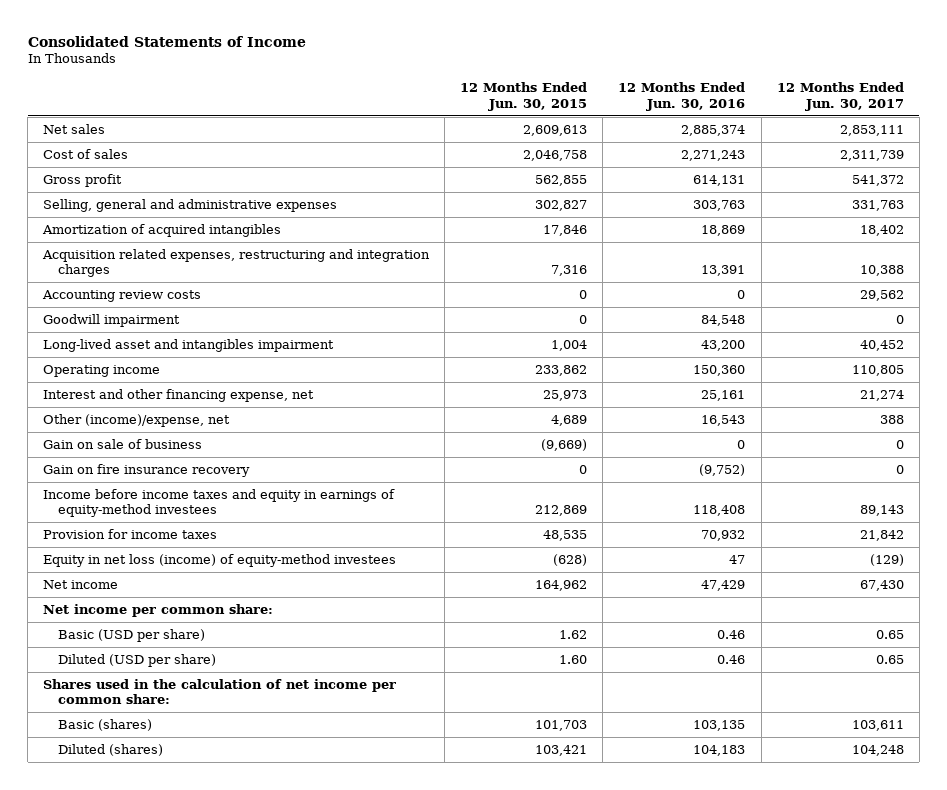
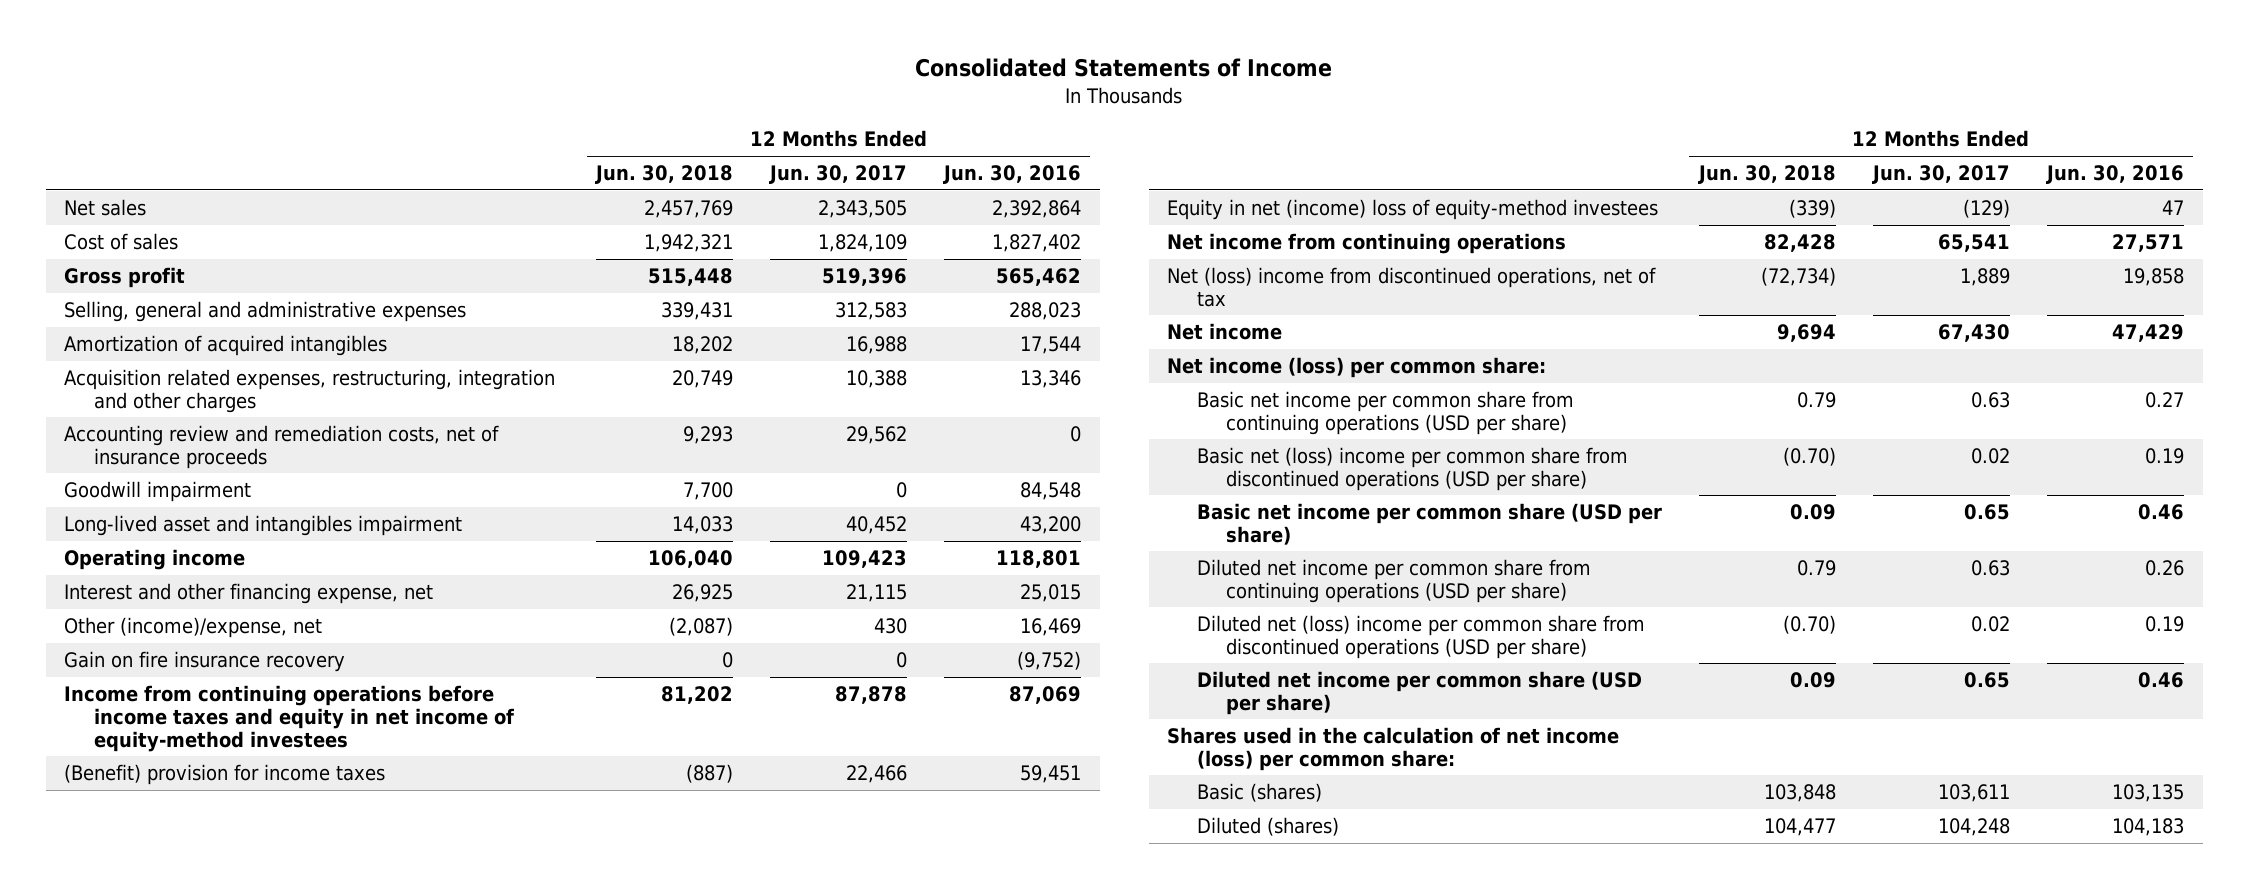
[460,82,588,111] 12 Months Ended Jun. 30, 2015 -> none
none -> [594,164,733,184] Jun. 30, 2018
[681,124,746,136] 2,885,374 -> [992,199,1082,218] 2,392,864
[839,124,904,136] 2,853,111 -> [818,199,908,218] 2,343,505
[681,149,746,161] 2,271,243 -> [992,233,1082,252] 1,827,402
[839,149,904,161] 2,311,739 -> [818,233,908,252] 1,824,109
[693,174,746,186] 614,131 -> [996,267,1082,286] 565,462
[851,174,904,186] 541,372 -> [822,267,908,286] 519,396
[693,199,746,211] 303,763 -> [1009,301,1082,320] 288,023
[851,199,904,211] 331,763 -> [835,301,908,320] 312,583
[701,224,746,236] 18,869 -> [1020,335,1082,354] 17,544
[859,224,904,236] 18,402 -> [846,335,908,354] 16,988
[42,248,431,278] Acquisition related expenses, restructuring and integration charges -> [64,368,556,413] Acquisition related expenses, restructuring, integration and other charges
[701,265,746,277] 13,391 -> [1020,369,1082,388] 13,346
[42,289,202,302] Accounting review costs -> [64,424,500,469] Accounting review and remediation costs, net of insurance proceeds
[43,438,203,449] Gain on sale of business -> none
[693,364,746,376] 150,360 -> [996,549,1082,568] 118,801
[851,364,904,376] 110,805 -> [822,549,908,568] 109,423
[701,389,746,401] 25,161 -> [1020,583,1082,602] 25,015
[859,389,904,401] 21,274 -> [846,583,908,602] 21,115
[701,414,746,426] 16,543 -> [1020,617,1082,636] 16,469
[879,414,904,424] 388 -> [874,617,908,634] 430
[43,488,396,518] Income before income taxes and equity in earnings of equity-method investees -> [64,684,514,752] Income from continuing operations before income taxes and equity in net income of equity-method investees
[693,505,746,517] 118,408 -> [1009,685,1082,704] 87,069
[859,505,904,517] 89,143 -> [835,685,908,704] 87,878
[43,528,218,539] Provision for income taxes -> [64,763,386,785] (Benefit) provision for income taxes
[701,529,746,541] 70,932 -> [1020,764,1082,783] 59,451
[859,529,904,541] 21,842 -> [846,764,908,783] 22,466
[43,553,397,567] Equity in net loss (income) of equity-method investees -> [1167,198,1659,220] Equity in net (income) loss of equity-method investees
none -> [1167,232,1567,254] Net income from continuing operations
none -> [1167,266,1657,307] Net (loss) income from discontinued operations, net of tax
[43,603,274,617] Net income per common share: -> [1167,356,1547,378] Net income (loss) per common share:
none -> [1196,390,1574,435] Basic net income per common share from continuing operations (USD per share)
none -> [1196,446,1628,491] Basic net (loss) income per common share from discontinued operations (USD per share)
[58,628,206,642] Basic (USD per share) -> [1196,502,1662,545] Basic net income per common share (USD per share)
none -> [1196,558,1591,603] Diluted net income per common share from continuing operations (USD per share)
none -> [1196,614,1645,659] Diluted net (loss) income per common share from discontinued operations (USD per share)
[58,653,217,667] Diluted (USD per share) -> [1196,670,1642,715] Diluted net income per common share (USD per share)
[43,678,397,705] Shares used in the calculation of net income per common share: -> [1167,726,1620,771] Shares used in the calculation of net income (loss) per common share:

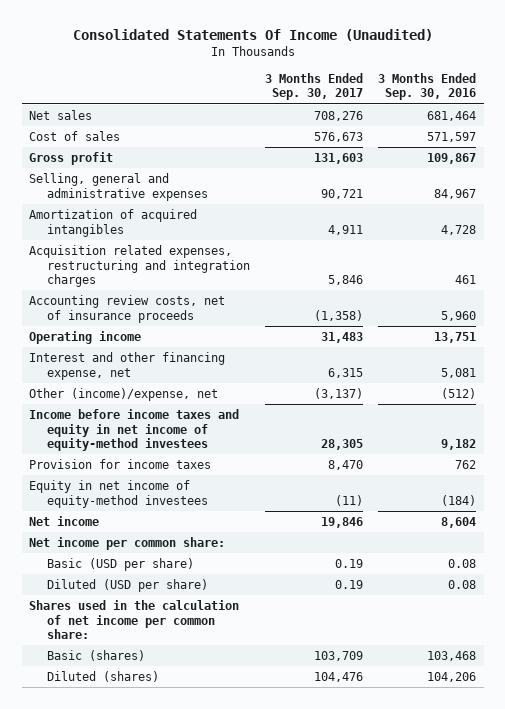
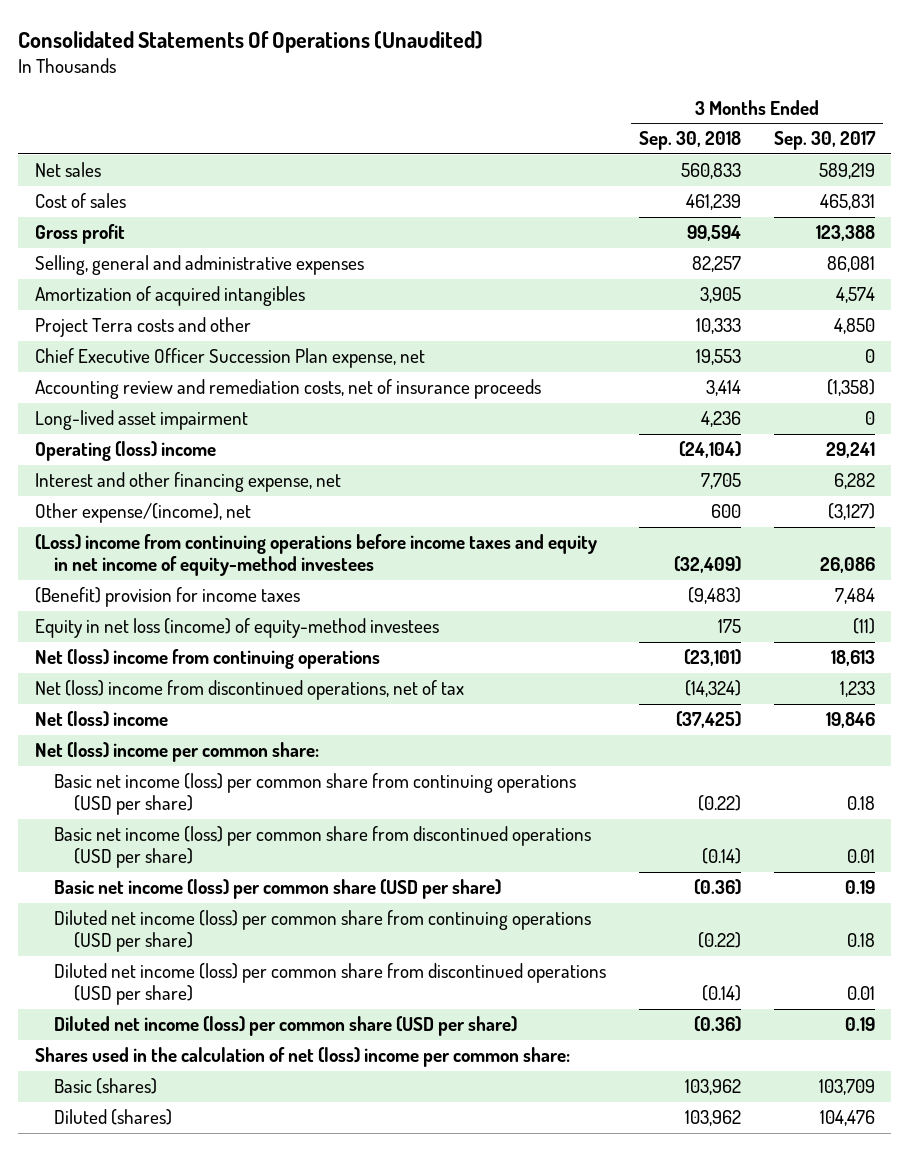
[72,29,433,42] Consolidated Statements Of Income (Unaudited) -> [18,30,484,53] Consolidated Statements Of Operations (Unaudited)
[378,72,477,101] 3 Months Ended Sep. 30, 2016 -> none
none -> [639,131,742,151] Sep. 30, 2018
[29,245,251,288] Acquisition related expenses, restructuring and integration charges -> none
[314,111,364,122] 708,276 -> [818,163,875,180] 589,219
[314,132,364,143] 576,673 -> [819,194,875,211] 465,831
[314,153,364,165] 131,603 -> [815,225,875,242] 123,388
[321,188,364,199] 90,721 -> [826,256,875,273] 86,081
[328,224,364,235] 4,911 -> [835,287,875,304] 4,574
none -> [34,317,251,338] Project Terra costs and other
none -> [34,348,425,369] Chief Executive Officer Succession Plan expense, net
[29,295,226,323] Accounting review costs, net of insurance proceeds -> [34,379,541,400] Accounting review and remediation costs, net of insurance proceeds
none -> [34,410,248,431] Long-lived asset impairment
[29,331,142,345] Operating income -> [34,441,216,462] Operating (loss) income
[321,332,364,344] 31,483 -> [825,442,875,459] 29,241
[328,367,364,378] 6,315 -> [833,473,875,490] 6,282
[29,388,219,402] Other (income)/expense, net -> [34,503,251,524] Other expense/(income), net
[314,388,364,400] (3,137) -> [827,503,875,521] (3,127)
[29,409,240,452] Income before income taxes and equity in net income of equity-method investees -> [34,534,597,577] (Loss) income from continuing operations before income taxes and equity in net income of equity-method investees
[321,439,364,451] 28,305 -> [819,557,875,574] 26,086
[29,459,212,470] Provision for income taxes -> [34,587,300,608] (Benefit) provision for income taxes
[328,460,364,471] 8,470 -> [834,588,875,605] 7,484
[29,480,209,508] Equity in net income of equity-method investees -> [34,618,439,639] Equity in net loss (income) of equity-method investees
none -> [34,649,380,670] Net (loss) income from continuing operations
none -> [34,680,464,701] Net (loss) income from discontinued operations, net of tax
[29,516,100,527] Net income -> [34,711,168,728] Net (loss) income
[29,537,226,551] Net income per common share: -> [34,742,319,763] Net (loss) income per common share:
none -> [54,773,577,816] Basic net income (loss) per common share from continuing operations (USD per share)
none -> [54,826,592,869] Basic net income (loss) per common share from discontinued operations (USD per share)
[47,558,195,572] Basic (USD per share) -> [54,879,502,900] Basic net income (loss) per common share (USD per share)
none -> [54,910,592,953] Diluted net income (loss) per common share from continuing operations (USD per share)
none -> [54,963,607,1006] Diluted net income (loss) per common share from discontinued operations (USD per share)
[47,579,209,593] Diluted (USD per share) -> [54,1016,518,1037] Diluted net income (loss) per common share (USD per share)
[29,600,240,640] Shares used in the calculation of net income per common share: -> [34,1047,570,1068] Shares used in the calculation of net (loss) income per common share:

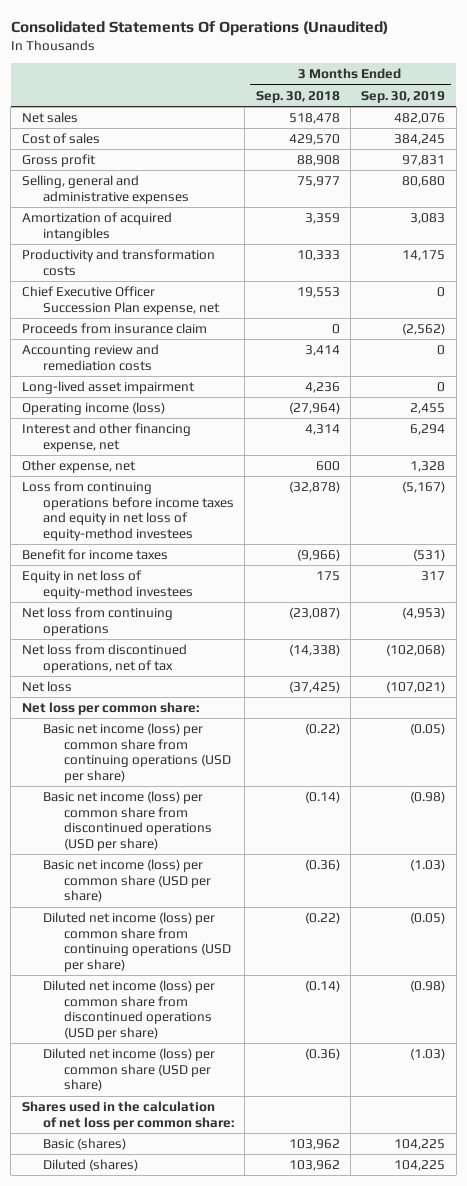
[773,131,876,151] Sep. 30, 2017 -> none
none -> [361,90,446,103] Sep. 30, 2019
[681,163,742,180] 560,833 -> [288,113,340,125] 518,478
[686,194,742,211] 461,239 -> [288,134,340,146] 429,570
[687,225,742,242] 99,594 -> [296,155,340,167] 88,908
[692,256,742,273] 82,257 -> [296,176,340,188] 75,977
[700,287,742,304] 3,905 -> [304,213,340,225] 3,359
[34,317,251,338] Project Terra costs and other -> [21,249,215,276] Productivity and transformation costs
none -> [21,323,207,335] Proceeds from insurance claim
[34,379,541,400] Accounting review and remediation costs, net of insurance proceeds -> [21,344,159,371] Accounting review and remediation costs
[34,441,216,462] Operating (loss) income -> [21,402,165,416] Operating income (loss)
[679,441,742,459] (24,104) -> [288,402,340,415] (27,964)
[701,473,742,490] 7,705 -> [304,424,340,436] 4,314
[34,503,251,524] Other expense/(income), net -> [21,460,136,474] Other expense, net
[34,534,597,577] (Loss) income from continuing operations before income taxes and equity in net income of equity-method investees -> [21,481,234,542] Loss from continuing operations before income taxes and equity in net loss of equity-method investees
[674,556,742,574] (32,409) -> [288,481,340,494] (32,878)
[34,587,300,608] (Benefit) provision for income taxes -> [21,549,168,561] Benefit for income taxes
[688,587,742,605] (9,483) -> [296,549,340,562] (9,966)
[34,618,439,639] Equity in net loss (income) of equity-method investees -> [21,570,193,599] Equity in net loss of equity-method investees
[34,649,380,670] Net (loss) income from continuing operations -> [21,607,173,636] Net loss from continuing operations
[684,649,742,667] (23,101) -> [288,607,340,620] (23,087)
[34,680,464,701] Net (loss) income from discontinued operations, net of tax -> [21,644,187,673] Net loss from discontinued operations, net of tax
[685,680,742,698] (14,324) -> [288,644,340,657] (14,338)
[34,711,168,728] Net (loss) income -> [21,681,72,693] Net loss
[34,742,319,763] Net (loss) income per common share: -> [21,702,199,716] Net loss per common share:
[34,1047,570,1068] Shares used in the calculation of net (loss) income per common share: -> [21,1101,234,1130] Shares used in the calculation of net loss per common share:

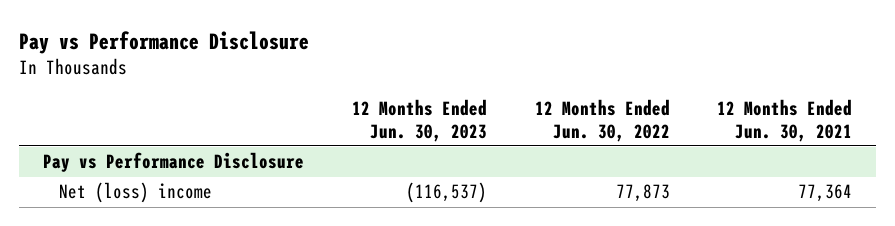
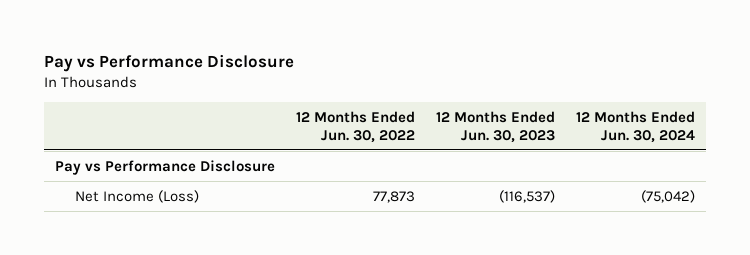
[717,98,853,142] 12 Months Ended Jun. 30, 2021 -> none
none -> [576,110,696,143] 12 Months Ended Jun. 30, 2024
[59,182,213,204] Net (loss) income -> [74,189,199,203] Net Income (Loss)

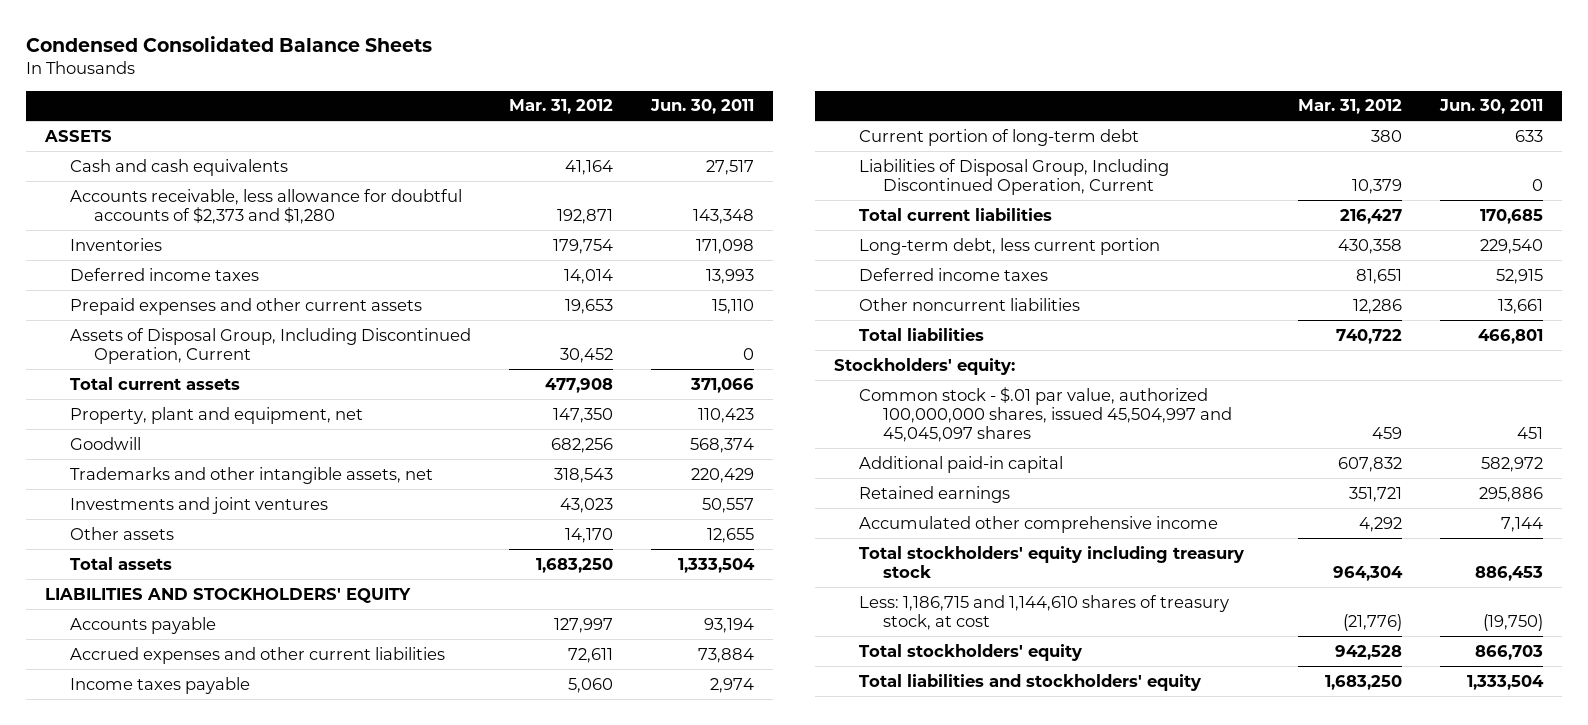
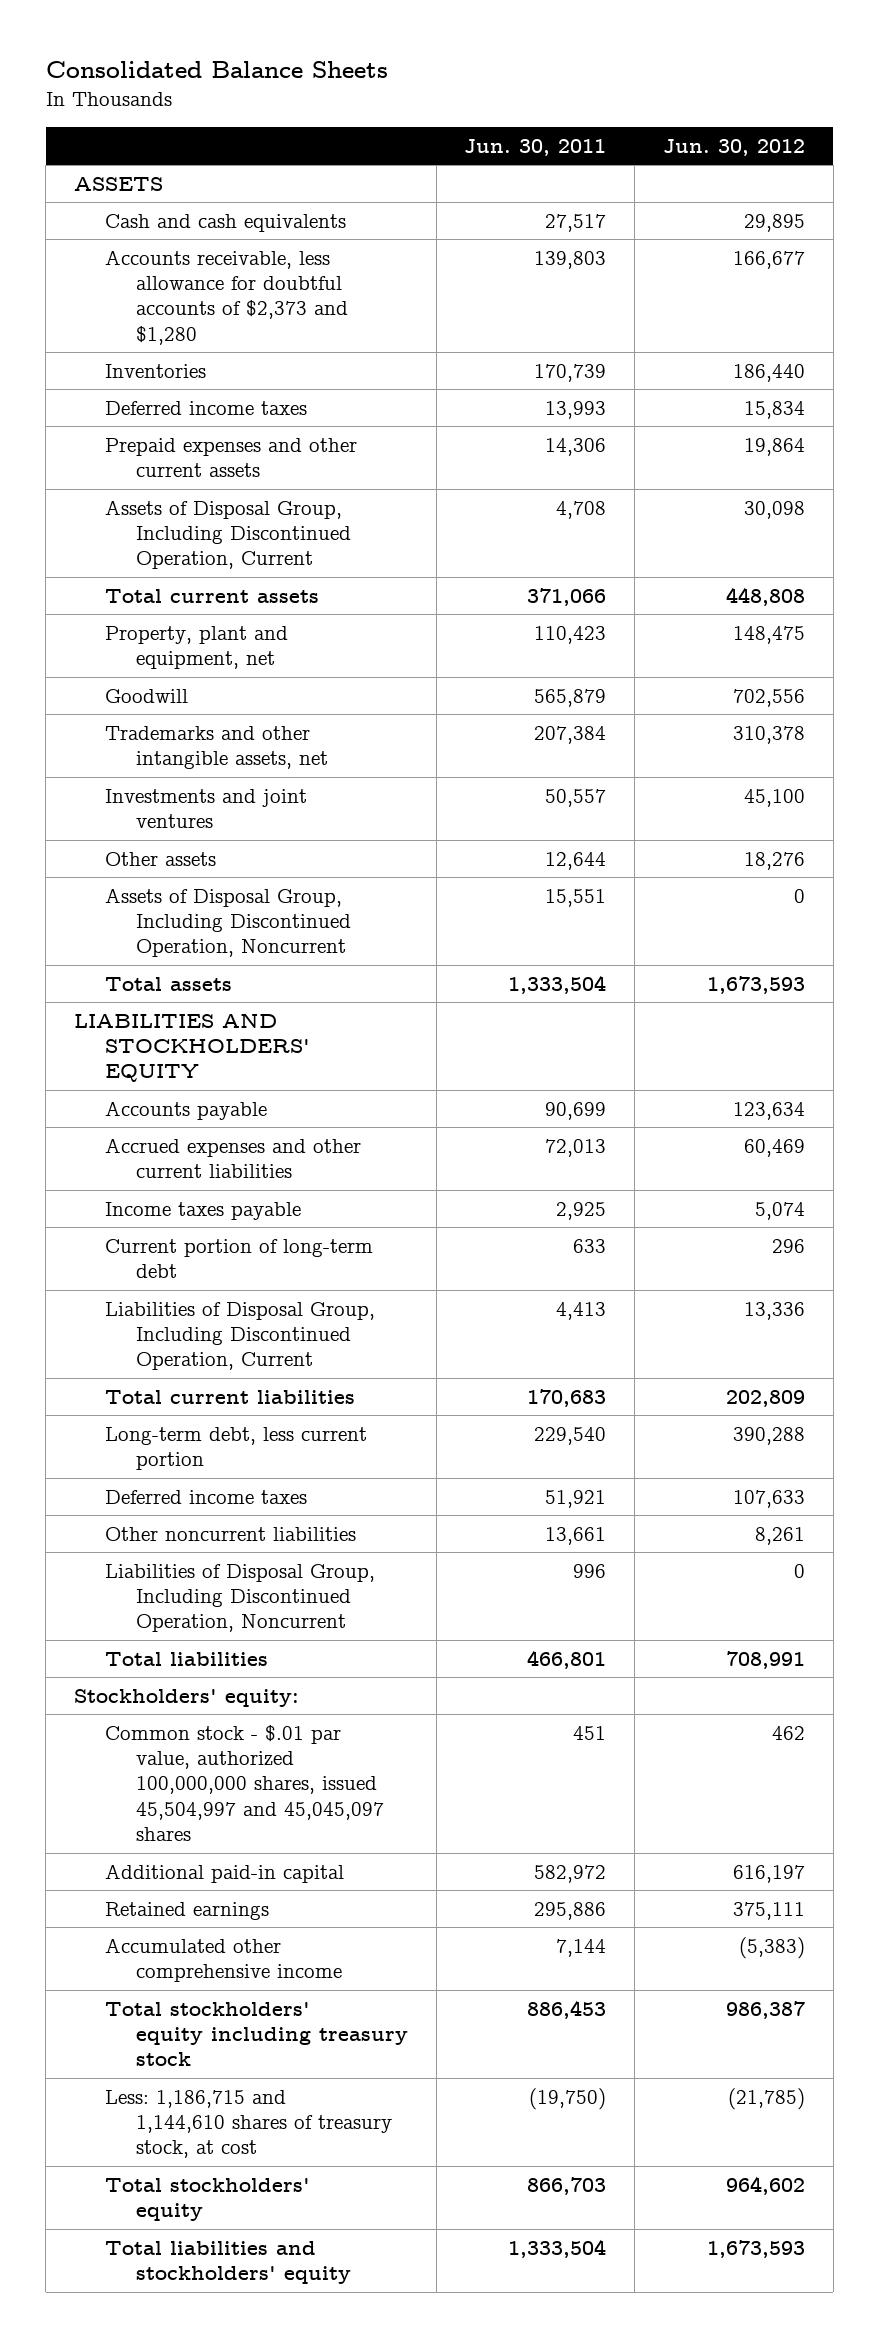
[25,35,432,52] Condensed Consolidated Balance Sheets -> [45,60,388,78] Consolidated Balance Sheets
[508,99,613,115] Mar. 31, 2012 -> none
none -> [662,138,805,156] Jun. 30, 2012
[693,208,755,224] 143,348 -> [534,250,607,269] 139,803
[696,238,755,254] 171,098 -> [534,363,607,382] 170,739
[712,298,755,314] 15,110 -> [545,437,607,456] 14,306
[743,347,755,360] 0 -> [556,500,607,519] 4,708
[690,437,755,453] 568,374 -> [534,688,607,707] 565,879
[691,467,755,483] 220,429 -> [534,725,607,744] 207,384
[707,527,755,543] 12,655 -> [545,851,607,870] 12,644
none -> [104,887,351,958] Assets of Disposal Group, Including Discontinued Operation, Noncurrent
[704,617,755,633] 93,194 -> [545,1101,607,1120] 90,699
[698,647,755,663] 73,884 -> [545,1138,607,1157] 72,013
[710,677,755,693] 2,974 -> [556,1201,607,1220] 2,925
[1532,178,1544,191] 0 -> [556,1301,607,1320] 4,413
[1480,208,1544,224] 170,685 -> [527,1388,607,1407] 170,683
[1496,268,1544,284] 52,915 -> [545,1489,607,1508] 51,921
none -> [104,1563,375,1633] Liabilities of Disposal Group, Including Discontinued Operation, Noncurrent

